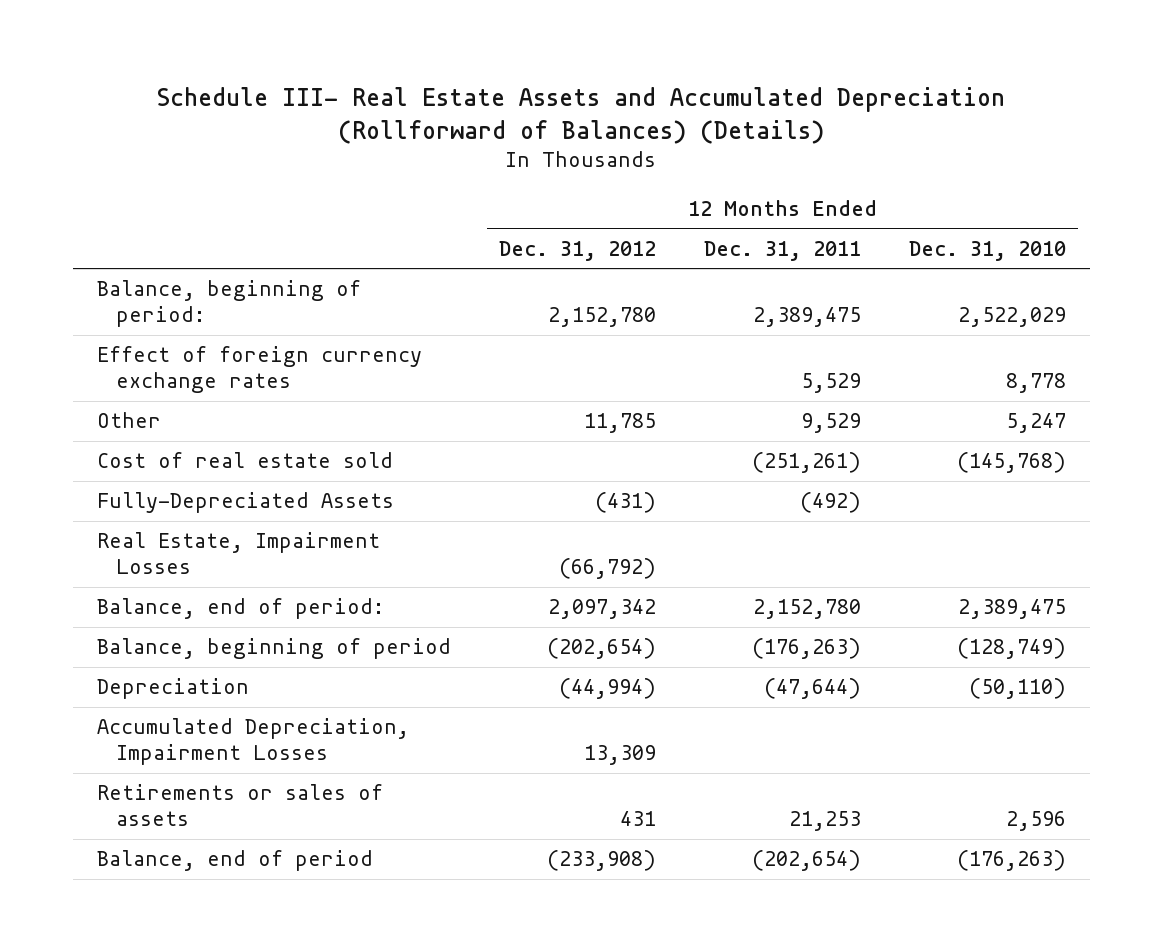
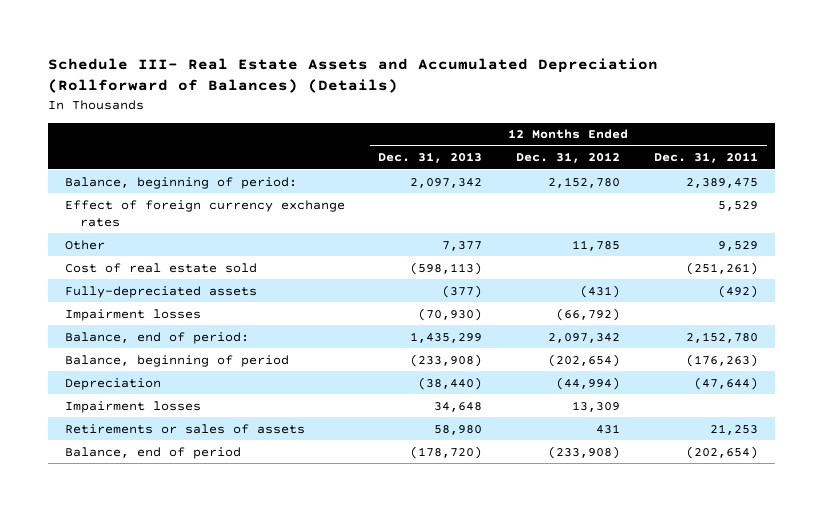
[909,240,1067,261] Dec. 31, 2010 -> none
none -> [378,152,483,164] Dec. 31, 2013
[96,492,394,514] Fully-Depreciated Assets -> [64,285,257,298] Fully-depreciated assets
[96,532,380,575] Real Estate, Impairment Losses -> [64,308,201,321] Impairment losses
[96,718,409,766] Accumulated Depreciation, Impairment Losses -> [64,400,201,413] Impairment losses

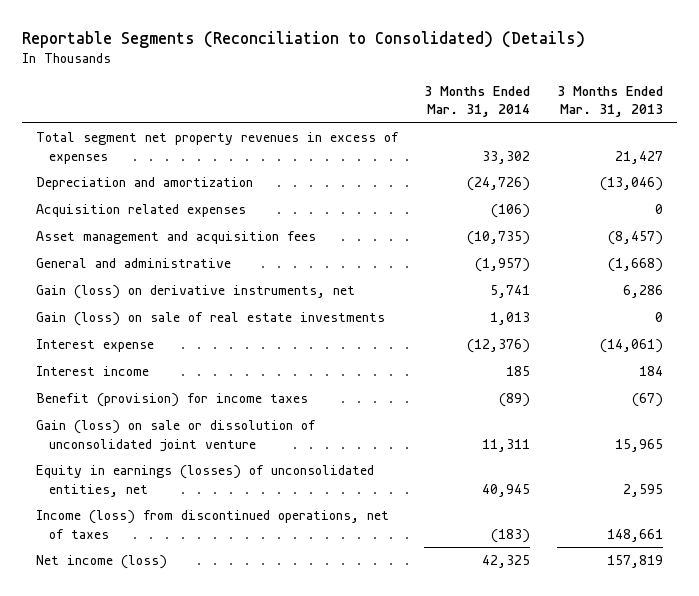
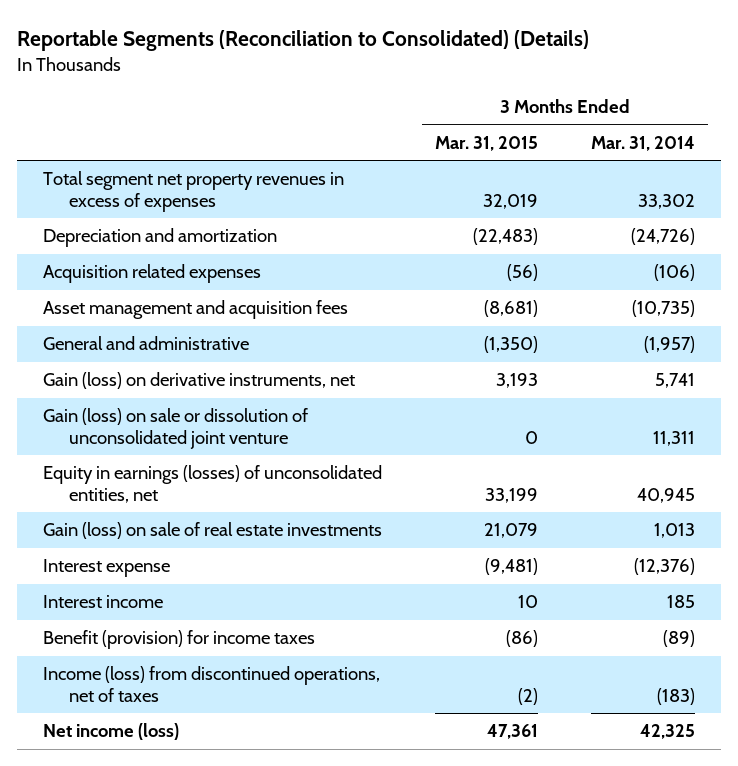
[557,85,664,118] 3 Months Ended Mar. 31, 2013 -> none
none -> [435,135,539,151] Mar. 31, 2015
[35,420,316,452] Gain (loss) on sale or dissolution of unconsolidated joint venture -> [43,408,309,449] Gain (loss) on sale or dissolution of unconsolidated joint venture
[35,465,374,497] Equity in earnings (losses) of unconsolidated entities, net -> [43,465,383,503] Equity in earnings (losses) of unconsolidated entities, net

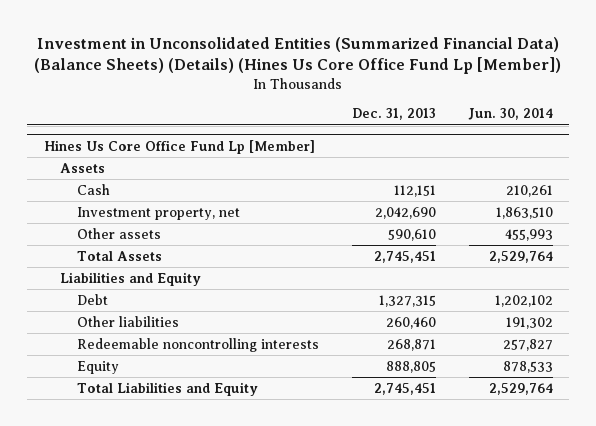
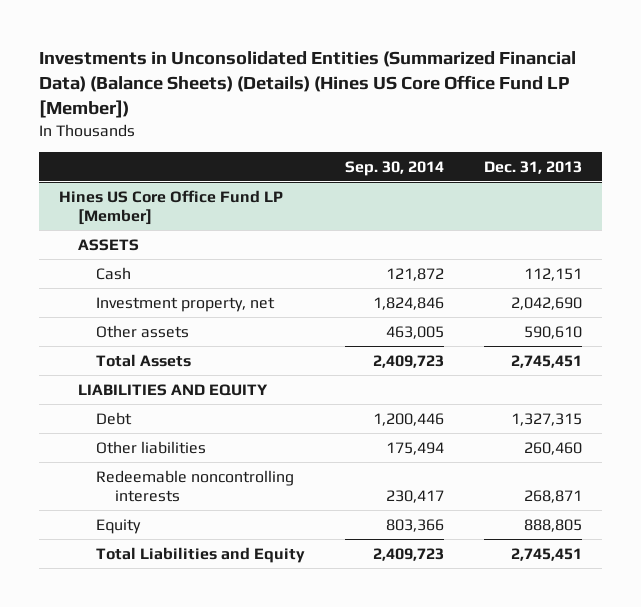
[34,36,562,74] Investment in Unconsolidated Entities (Summarized Financial Data) (Balance Sheets) (Details) (Hines Us Core Office Fund Lp [Member]) -> [38,50,576,118] Investments in Unconsolidated Entities (Summarized Financial Data) (Balance Sheets) (Details) (Hines US Core Office Fund LP [Member])
[467,108,553,121] Jun. 30, 2014 -> none
none -> [345,160,445,176] Sep. 30, 2014
[43,139,315,154] Hines Us Core Office Fund Lp [Member] -> [58,189,283,225] Hines US Core Office Fund LP [Member]
[60,162,106,173] Assets -> [77,238,139,251] ASSETS
[60,271,202,286] Liabilities and Equity -> [77,383,268,396] LIABILITIES AND EQUITY

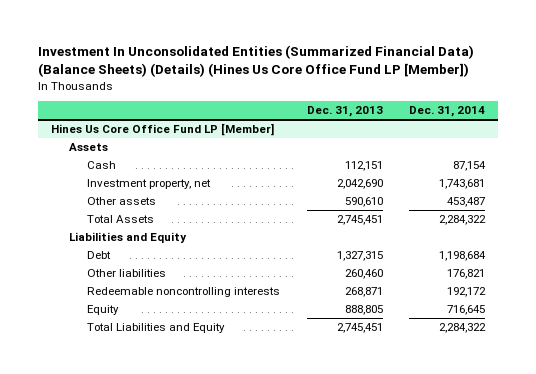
[38,50,576,118] Investments in Unconsolidated Entities (Summarized Financial Data) (Balance Sheets) (Details) (Hines US Core Office Fund LP [Member]) -> [37,44,474,77] Investment In Unconsolidated Entities (Summarized Financial Data) (Balance Sheets) (Details) (Hines Us Core Office Fund LP [Member])
[345,160,445,176] Sep. 30, 2014 -> none
none -> [408,106,485,118] Dec. 31, 2014
[58,189,283,225] Hines US Core Office Fund LP [Member] -> [50,123,274,137] Hines Us Core Office Fund LP [Member]
[77,238,139,251] ASSETS -> [69,143,109,152] Assets
[77,383,268,396] LIABILITIES AND EQUITY -> [69,232,188,244] Liabilities and Equity

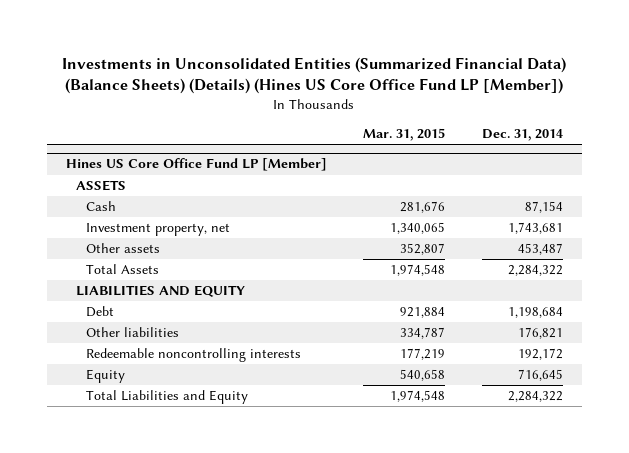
[37,44,474,77] Investment In Unconsolidated Entities (Summarized Financial Data) (Balance Sheets) (Details) (Hines Us Core Office Fund LP [Member]) -> [62,56,567,95] Investments in Unconsolidated Entities (Summarized Financial Data) (Balance Sheets) (Details) (Hines US Core Office Fund LP [Member])
[306,106,383,118] Dec. 31, 2013 -> none
none -> [363,128,446,142] Mar. 31, 2015
[50,123,274,137] Hines Us Core Office Fund LP [Member] -> [65,158,327,172] Hines US Core Office Fund LP [Member]
[69,143,109,152] Assets -> [75,180,126,192] ASSETS
[69,232,188,244] Liabilities and Equity -> [75,285,245,298] LIABILITIES AND EQUITY

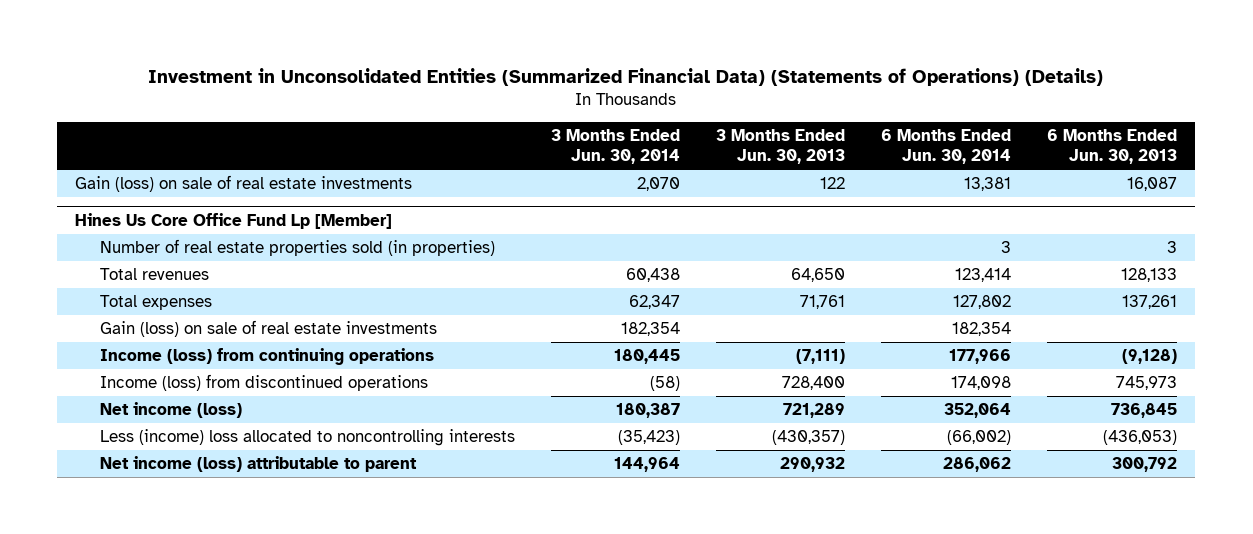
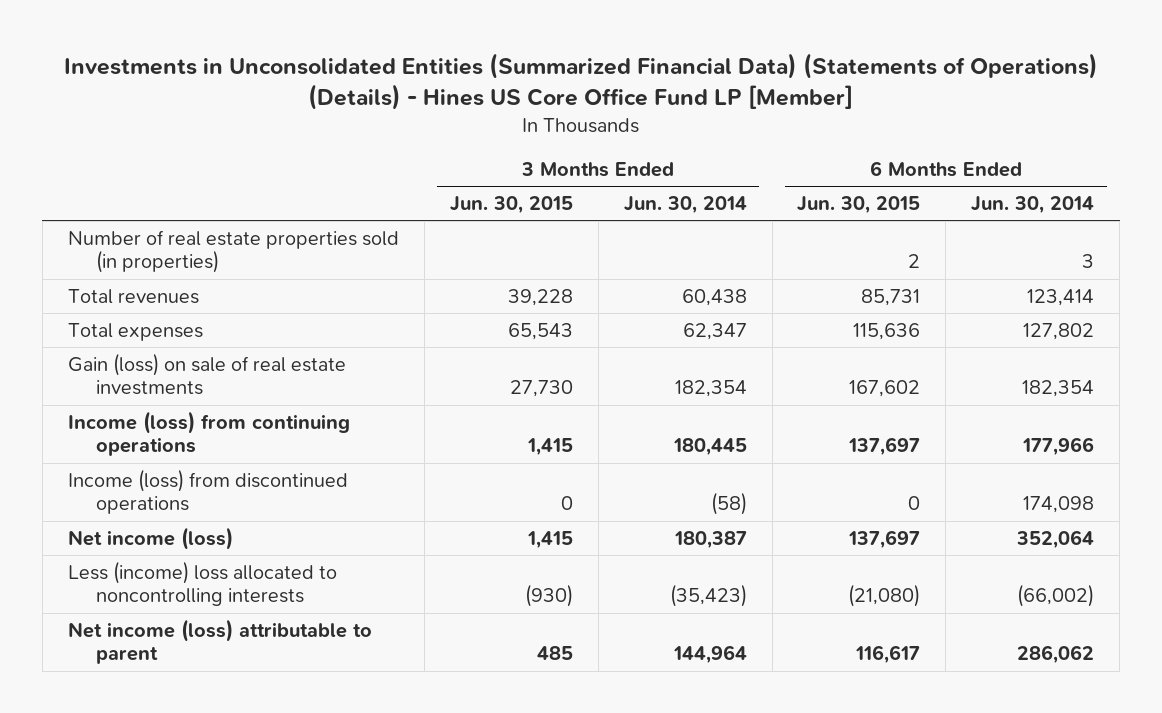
[148,68,1104,87] Investment in Unconsolidated Entities (Summarized Financial Data) (Statements of Operations) (Details) -> [64,52,1099,110] Investments in Unconsolidated Entities (Summarized Financial Data) (Statements of Operations) (Details) - Hines US Core Office Fund LP [Member]
[716,129,846,164] 3 Months Ended Jun. 30, 2013 -> none
[1047,129,1178,164] 6 Months Ended Jun. 30, 2013 -> none
none -> [449,195,573,214] Jun. 30, 2015
none -> [797,195,921,214] Jun. 30, 2015
[75,175,413,193] Gain (loss) on sale of real estate investments -> none
[75,213,393,230] Hines Us Core Office Fund Lp [Member] -> none

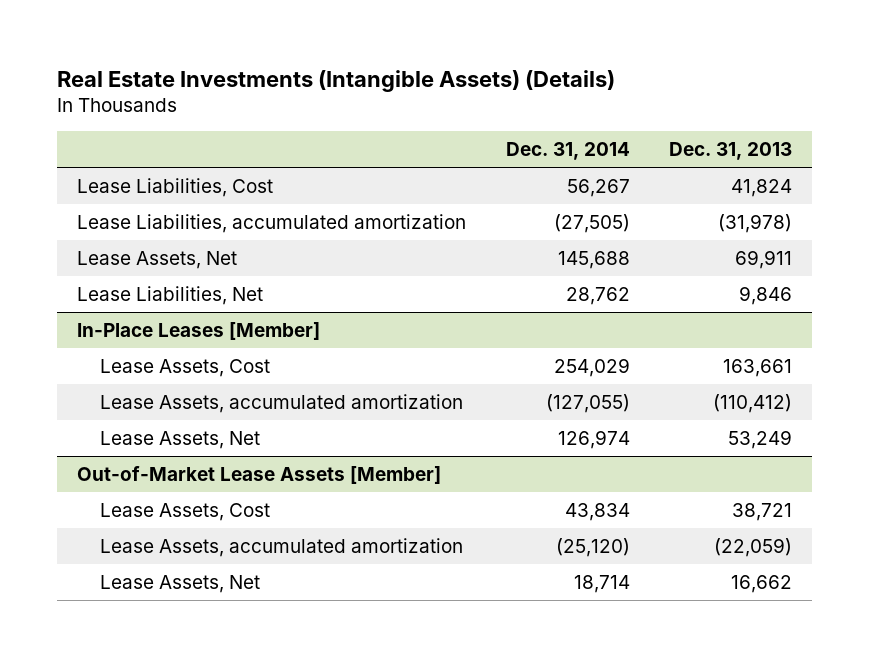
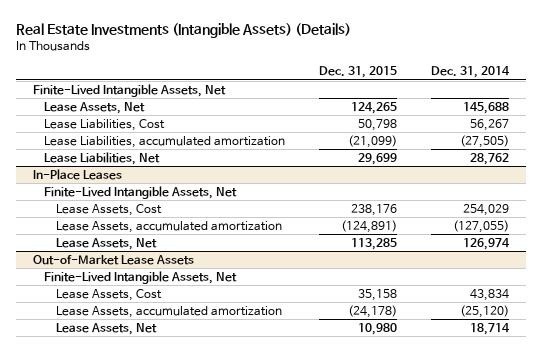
[669,142,793,161] Dec. 31, 2013 -> none
none -> [319,66,398,79] Dec. 31, 2015
none -> [32,83,226,97] Finite-Lived Intangible Assets, Net
[76,250,237,269] Lease Assets, Net -> [44,101,146,114] Lease Assets, Net
[76,321,320,340] In-Place Leases [Member] -> [32,168,122,180] In-Place Leases
none -> [44,185,238,199] Finite-Lived Intangible Assets, Net
[76,465,441,484] Out-of-Market Lease Assets [Member] -> [32,254,194,265] Out-of-Market Lease Assets
none -> [44,270,238,284] Finite-Lived Intangible Assets, Net

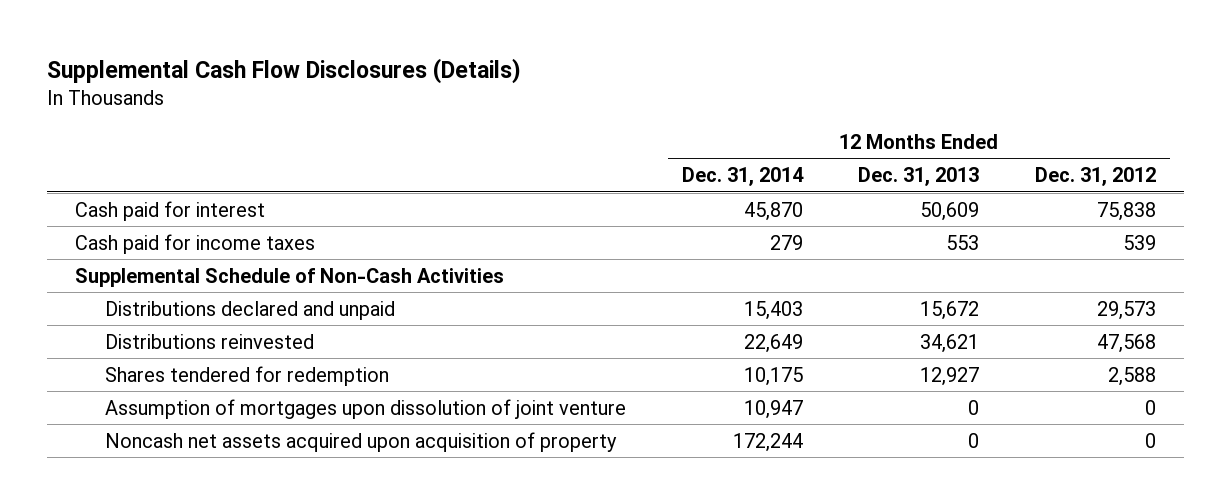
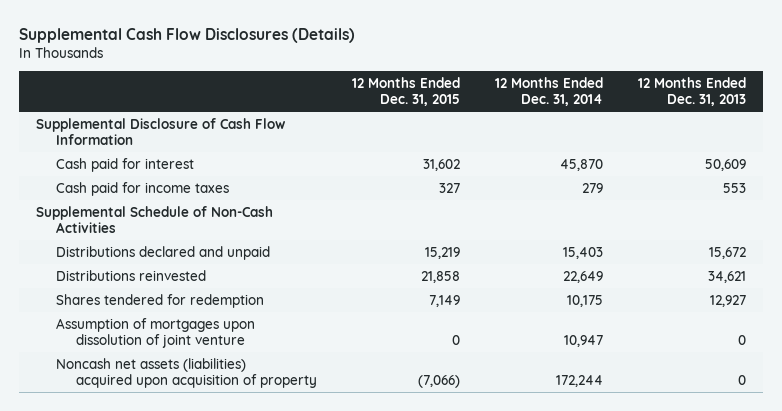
[1034,166,1156,186] Dec. 31, 2012 -> none
none -> [351,76,460,106] 12 Months Ended Dec. 31, 2015
none -> [36,117,286,145] Supplemental Disclosure of Cash Flow Information
[105,431,618,452] Noncash net assets acquired upon acquisition of property -> [56,357,317,388] Noncash net assets (liabilities) acquired upon acquisition of property

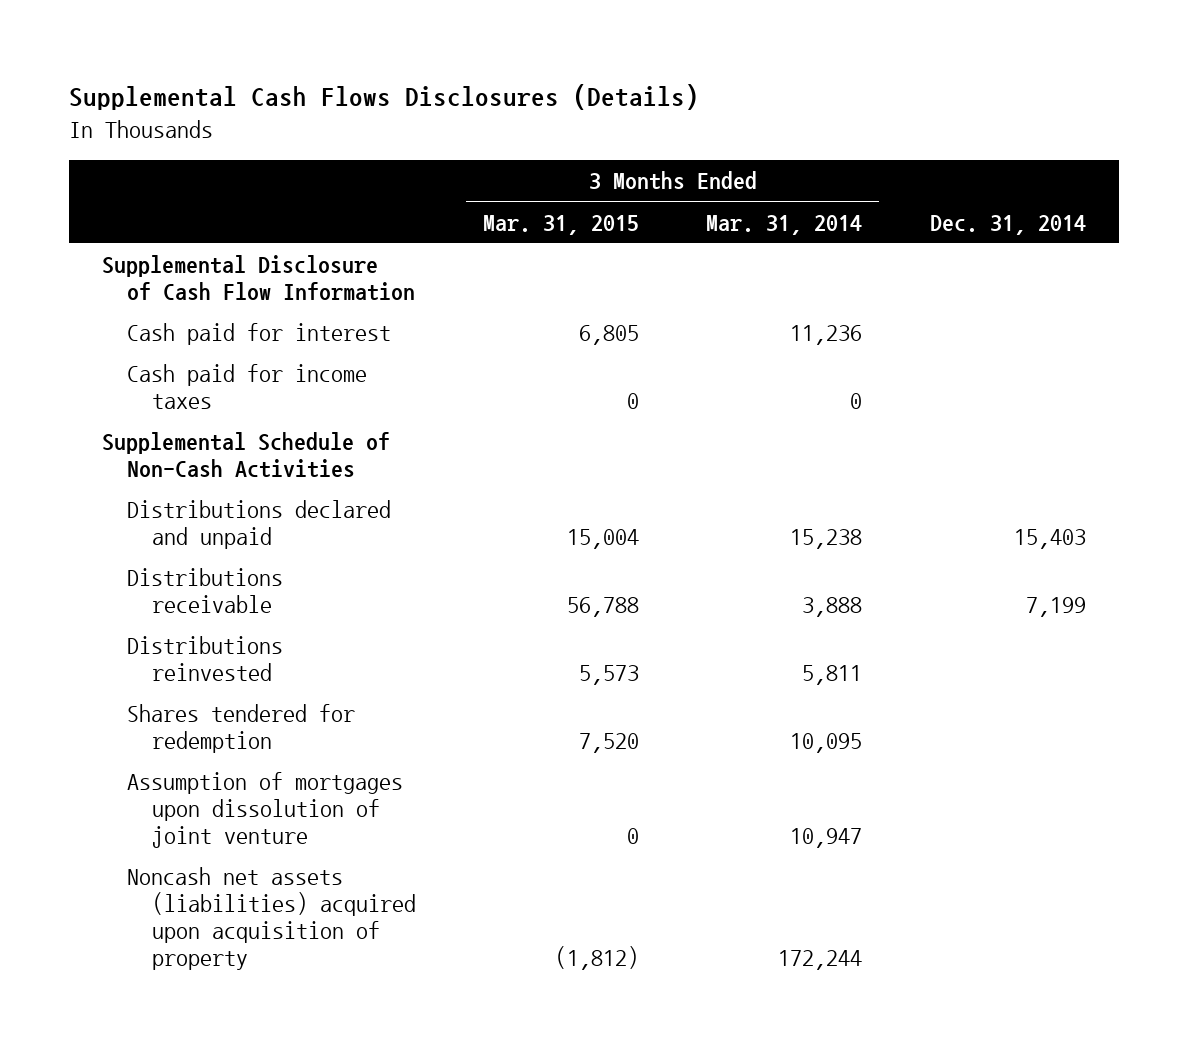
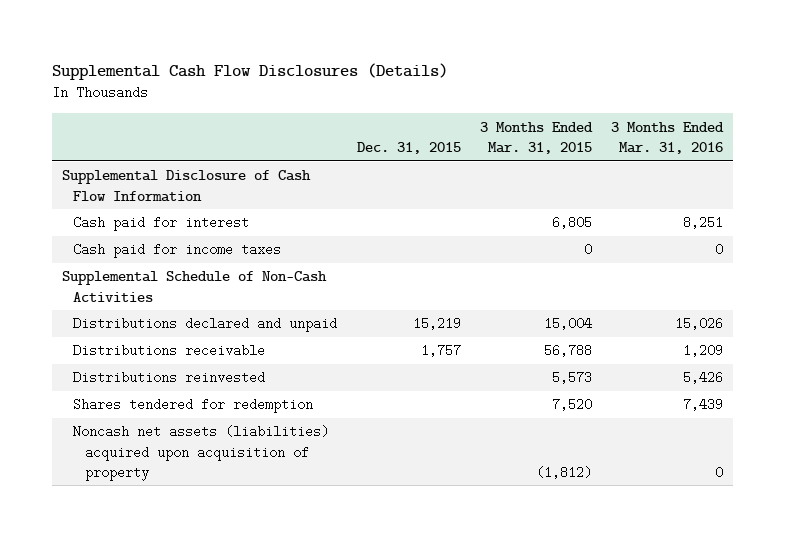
[68,84,699,111] Supplemental Cash Flows Disclosures (Details) -> [52,63,449,81] Supplemental Cash Flow Disclosures (Details)
[706,214,863,235] Mar. 31, 2014 -> none
[929,214,1086,235] Dec. 31, 2014 -> none
none -> [356,141,461,154] Dec. 31, 2015
none -> [611,121,725,154] 3 Months Ended Mar. 31, 2016
[127,772,404,849] Assumption of mortgages upon dissolution of joint venture -> none

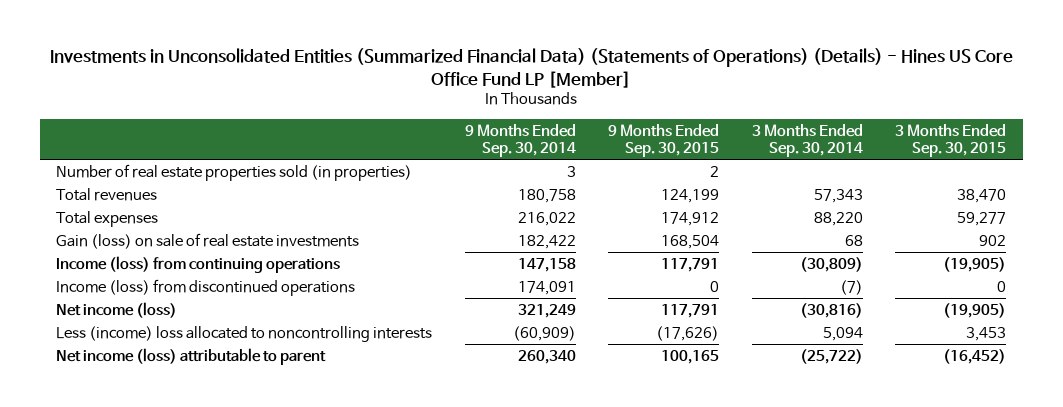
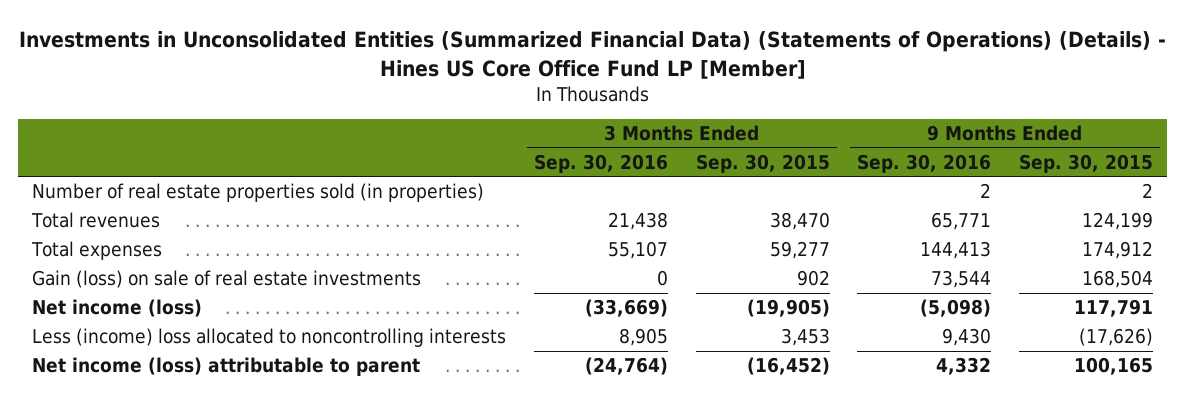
[464,123,576,157] 9 Months Ended Sep. 30, 2014 -> none
[751,123,863,157] 3 Months Ended Sep. 30, 2014 -> none
none -> [533,153,668,173] Sep. 30, 2016
none -> [857,153,992,173] Sep. 30, 2016
[56,255,341,273] Income (loss) from continuing operations -> none
[56,278,356,296] Income (loss) from discontinued operations -> none

